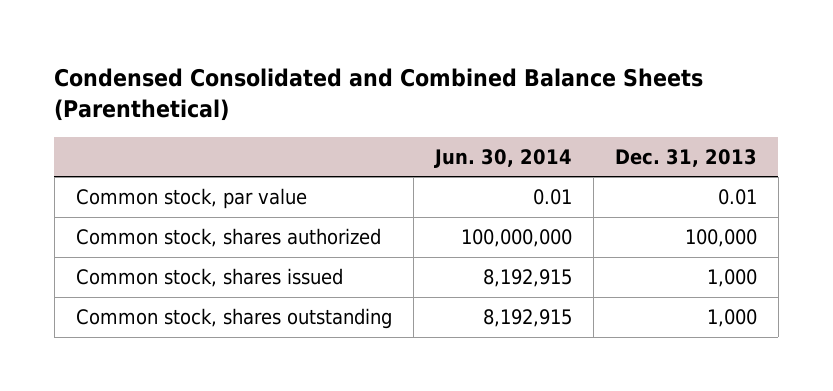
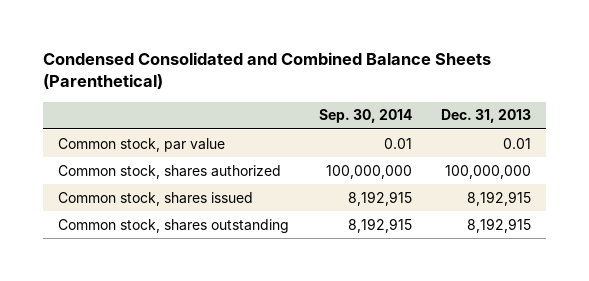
[433,148,572,168] Jun. 30, 2014 -> none
none -> [318,109,412,124] Sep. 30, 2014
[684,229,757,248] 100,000 -> [445,164,532,179] 100,000,000
[706,269,757,288] 1,000 -> [467,190,532,206] 8,192,915
[706,309,757,328] 1,000 -> [467,217,532,233] 8,192,915

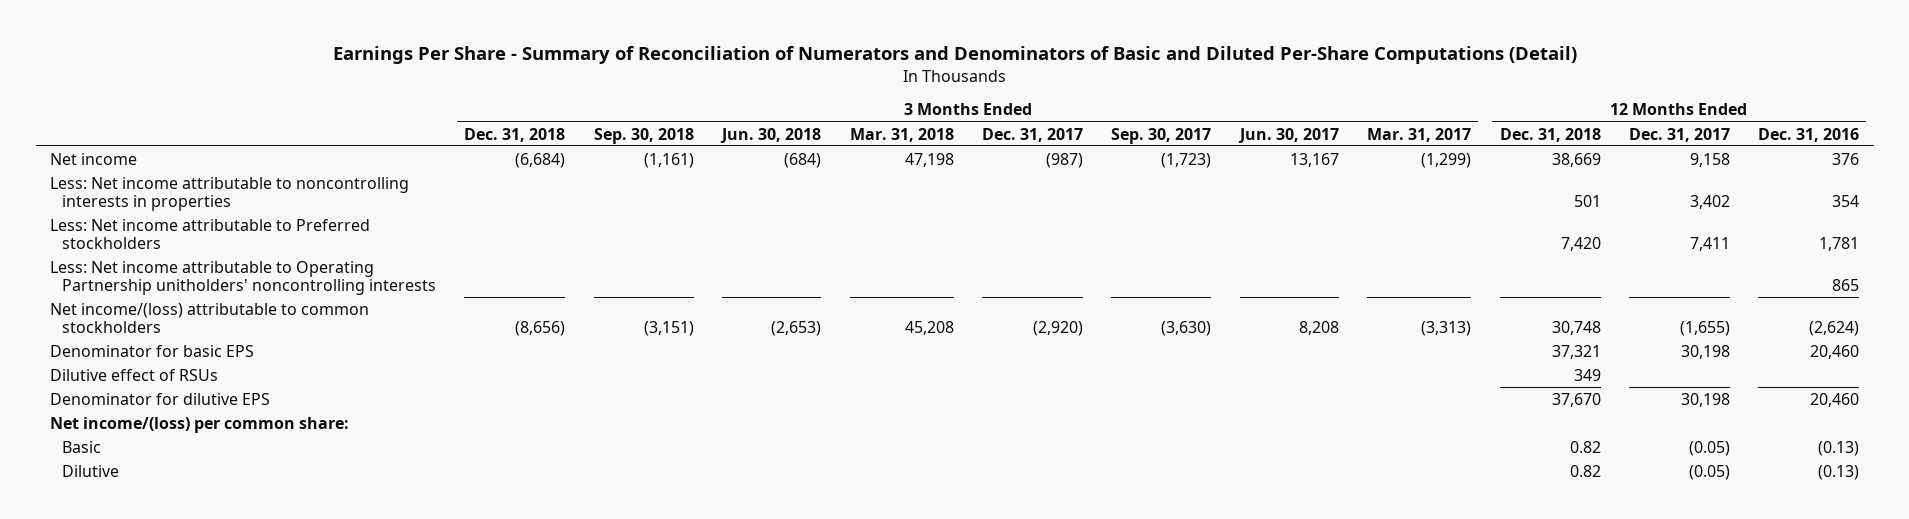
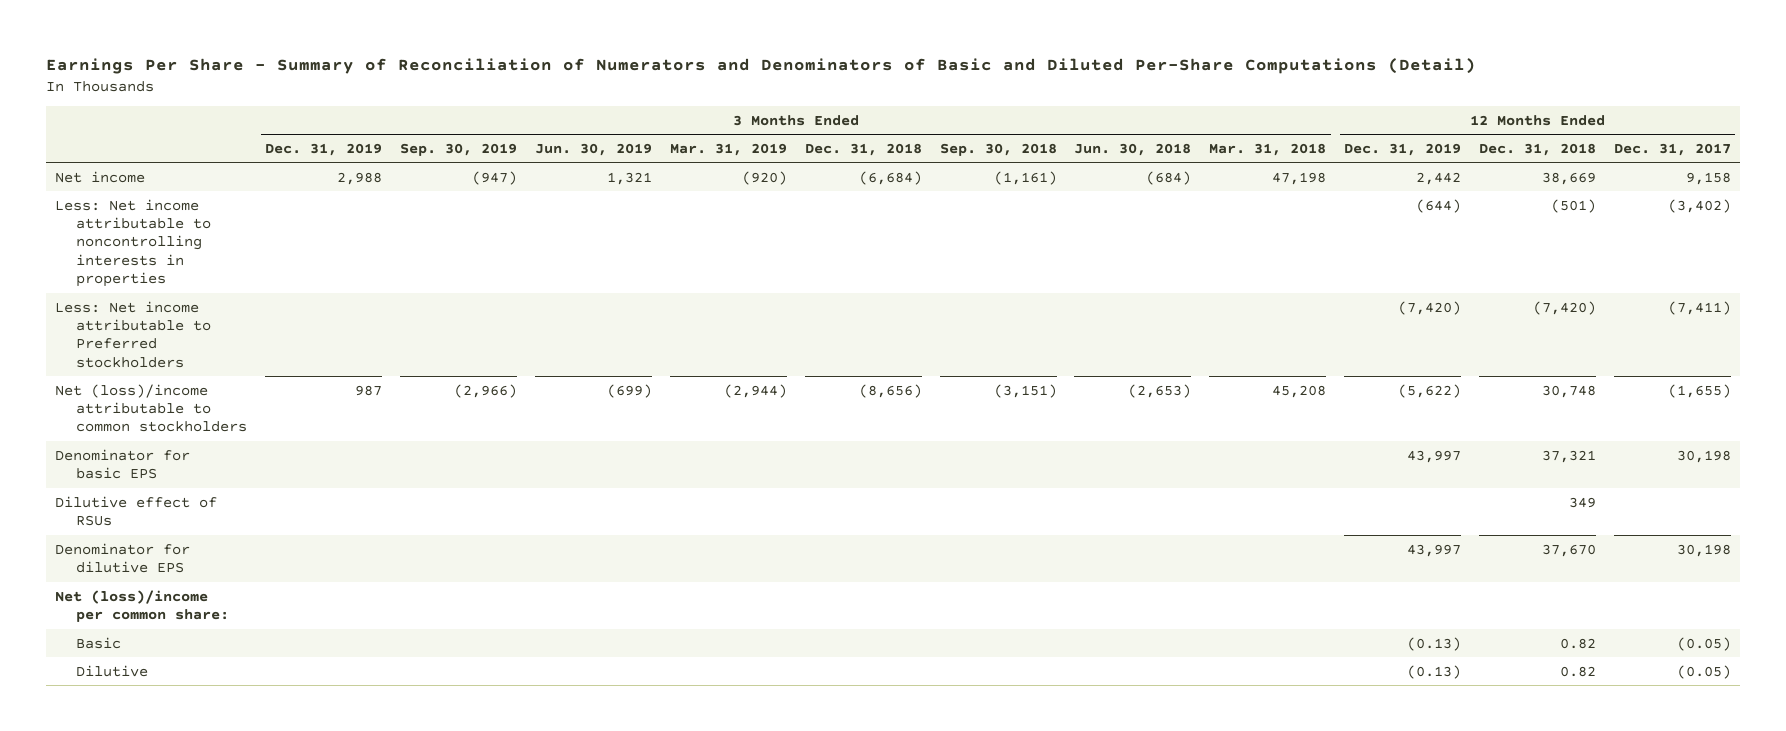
[981,127,1083,142] Dec. 31, 2017 -> none
[1111,127,1212,144] Sep. 30, 2017 -> none
[1237,127,1339,143] Jun. 30, 2017 -> none
[1367,127,1472,142] Mar. 31, 2017 -> none
[1758,127,1860,142] Dec. 31, 2016 -> none
none -> [265,142,383,156] Dec. 31, 2019
none -> [400,142,518,156] Sep. 30, 2019
none -> [534,142,652,156] Jun. 30, 2019
none -> [669,142,787,156] Mar. 31, 2019
none -> [1344,142,1462,156] Dec. 31, 2019
[49,260,436,296] Less: Net income attributable to Operating Partnership unitholders' noncontrolling interests -> none
[1573,195,1601,208] 501 -> [1551,198,1597,213] (501)
[1689,195,1730,210] 3,402 -> [1667,198,1731,213] (3,402)
[1560,237,1601,252] 7,420 -> [1533,300,1597,315] (7,420)
[1689,237,1730,252] 7,411 -> [1667,300,1731,315] (7,411)
[49,302,369,334] Net income/(loss) attributable to common stockholders -> [55,383,248,433] Net (loss)/income attributable to common stockholders
[49,416,349,433] Net income/(loss) per common share: -> [55,589,230,623] Net (loss)/income per common share:

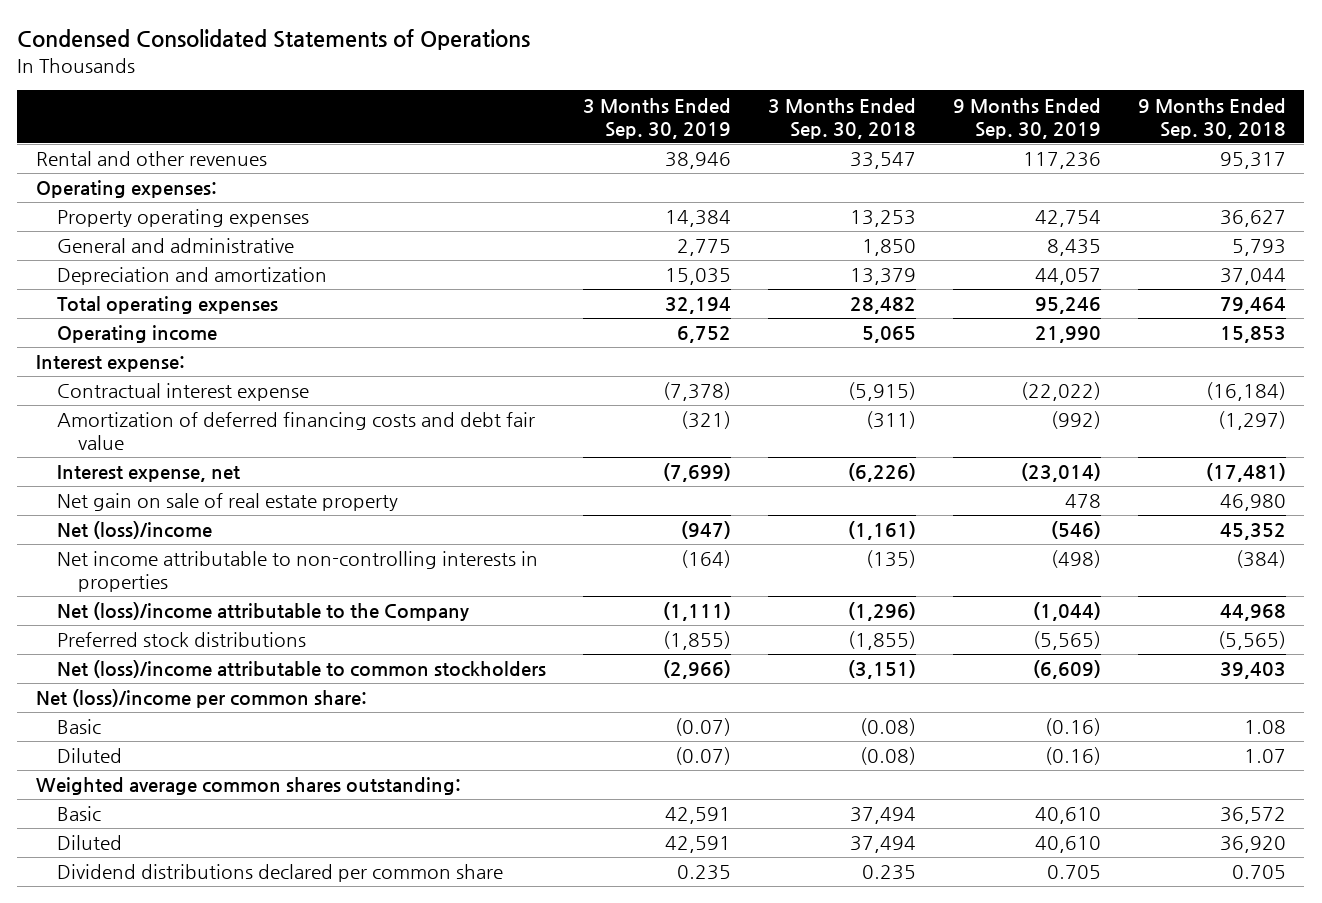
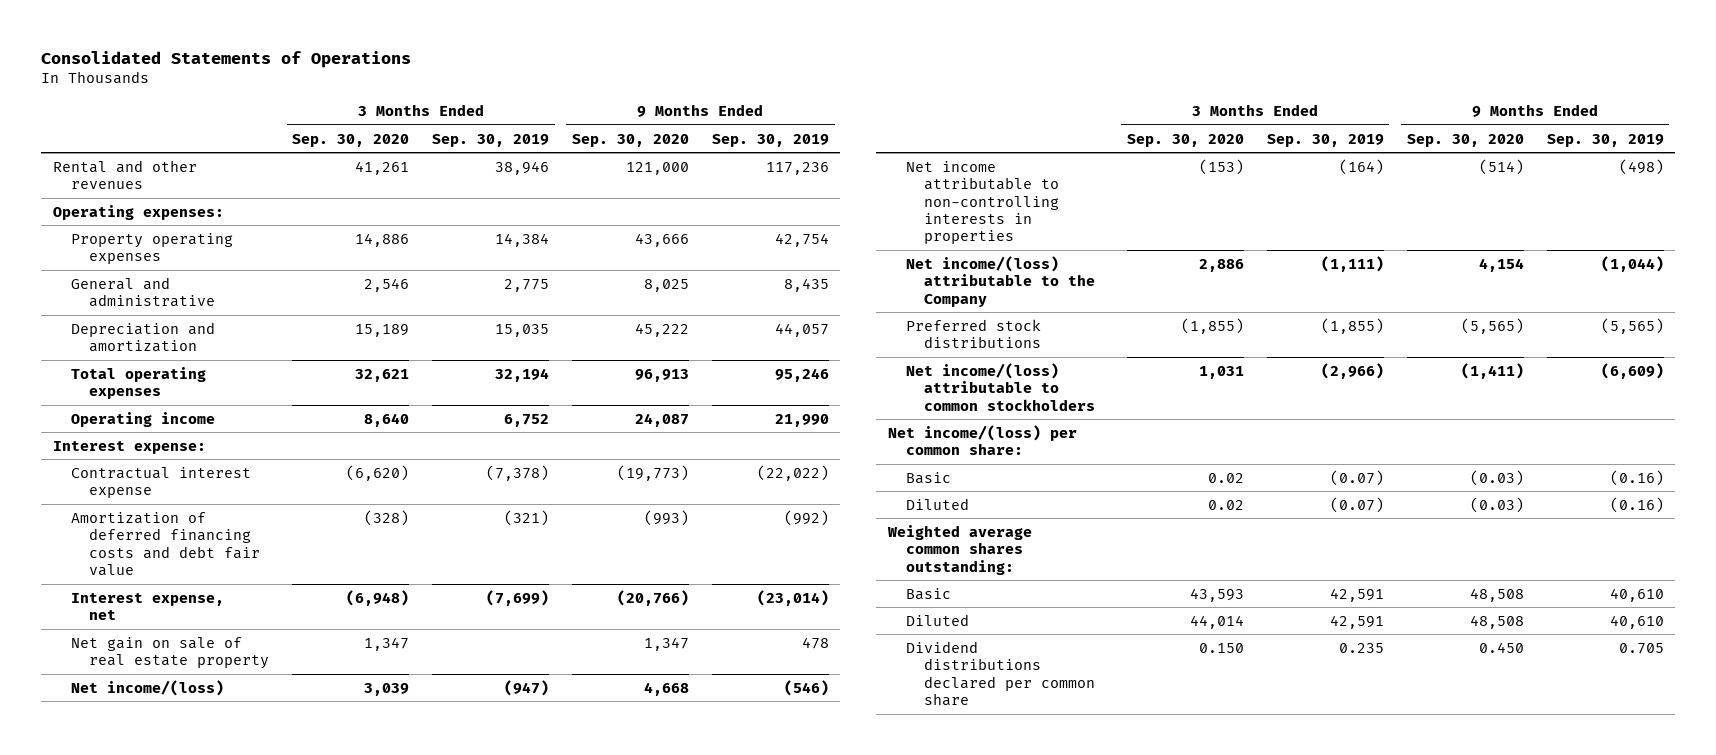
[17,29,531,51] Condensed Consolidated Statements of Operations -> [41,50,412,68] Consolidated Statements of Operations
[767,97,916,139] 3 Months Ended Sep. 30, 2018 -> none
[1137,97,1286,139] 9 Months Ended Sep. 30, 2018 -> none
none -> [292,133,410,147] Sep. 30, 2020
none -> [571,133,689,147] Sep. 30, 2020
[57,521,213,540] Net (loss)/income -> [71,679,225,696] Net income/(loss)
[57,602,470,622] Net (loss)/income attributable to the Company -> [905,255,1095,307] Net income/(loss) attributable to the Company
[57,660,547,679] Net (loss)/income attributable to common stockholders -> [905,362,1095,411] Net income/(loss) attributable to common stockholders
[35,689,367,709] Net (loss)/income per common share: -> [887,424,1077,456] Net income/(loss) per common share:

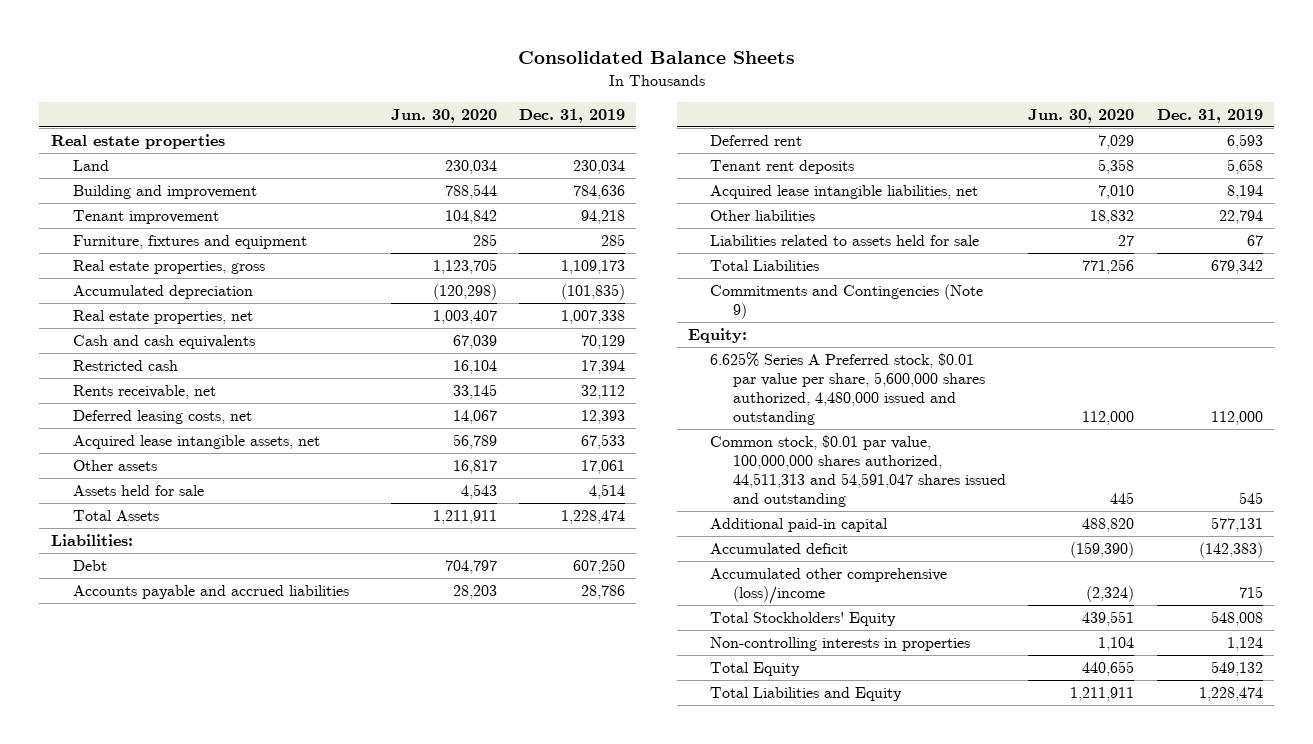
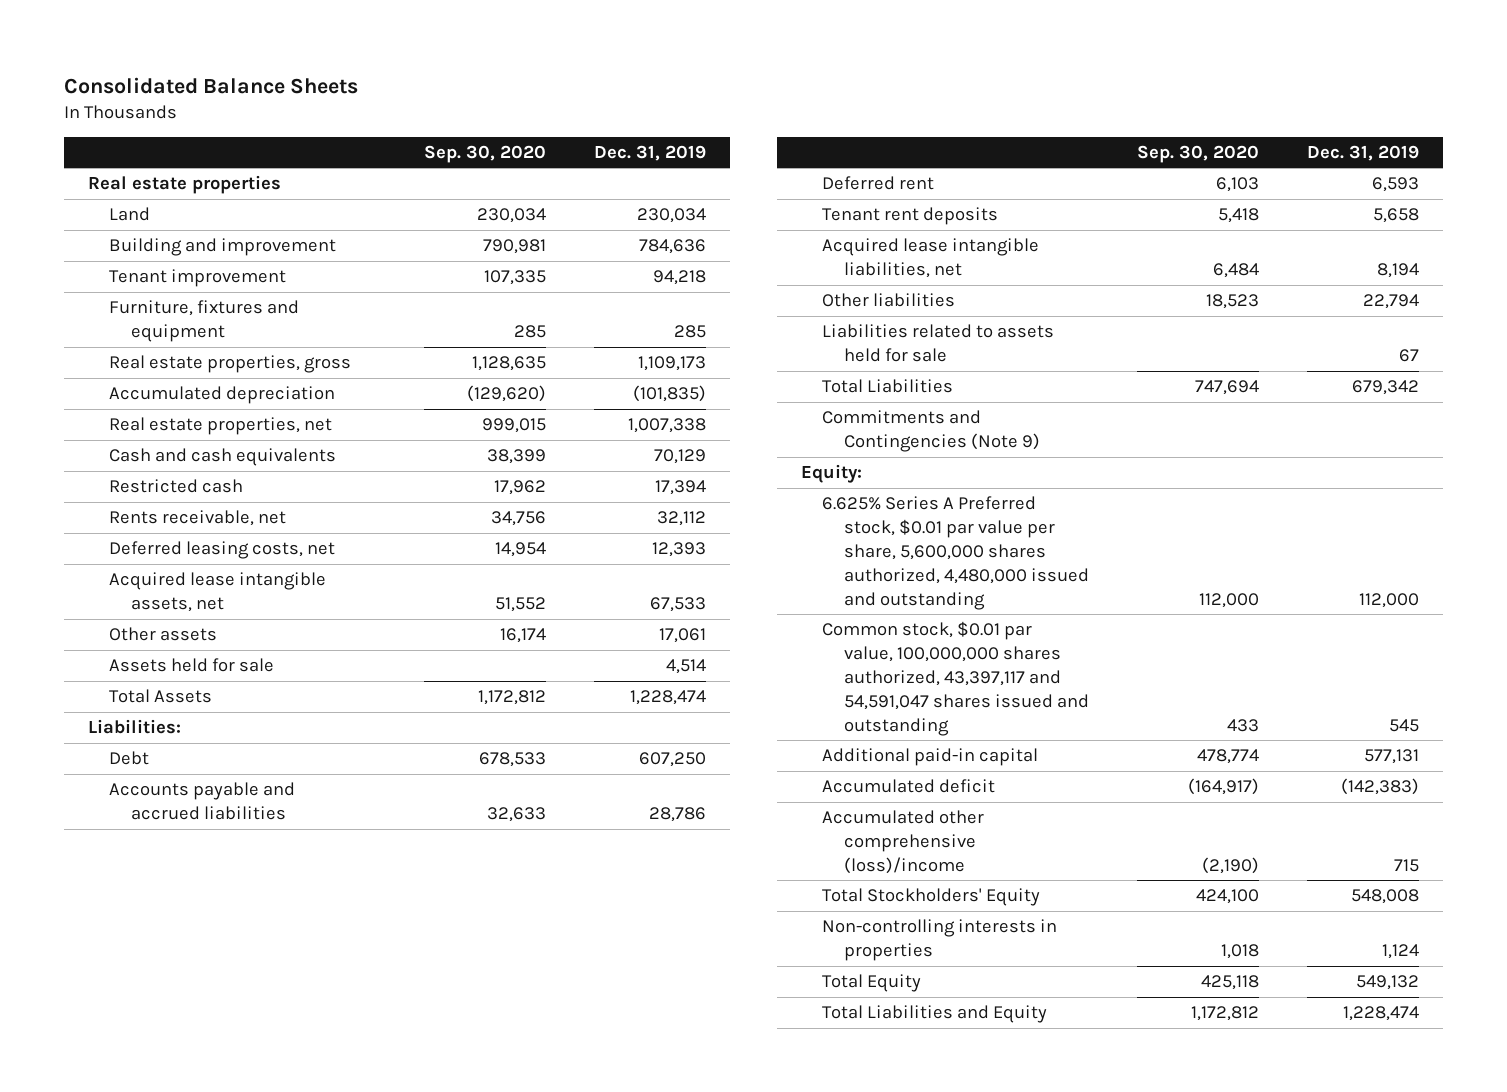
[391,108,498,123] Jun. 30, 2020 -> none
none -> [423,144,546,163] Sep. 30, 2020
[710,434,1006,508] Common stock, $0.01 par value, 100,000,000 shares authorized, 44,511,313 and 54,591,047 shares issued and outstanding -> [822,621,1089,736] Common stock, $0.01 par value, 100,000,000 shares authorized, 43,397,117 and 54,591,047 shares issued and outstanding

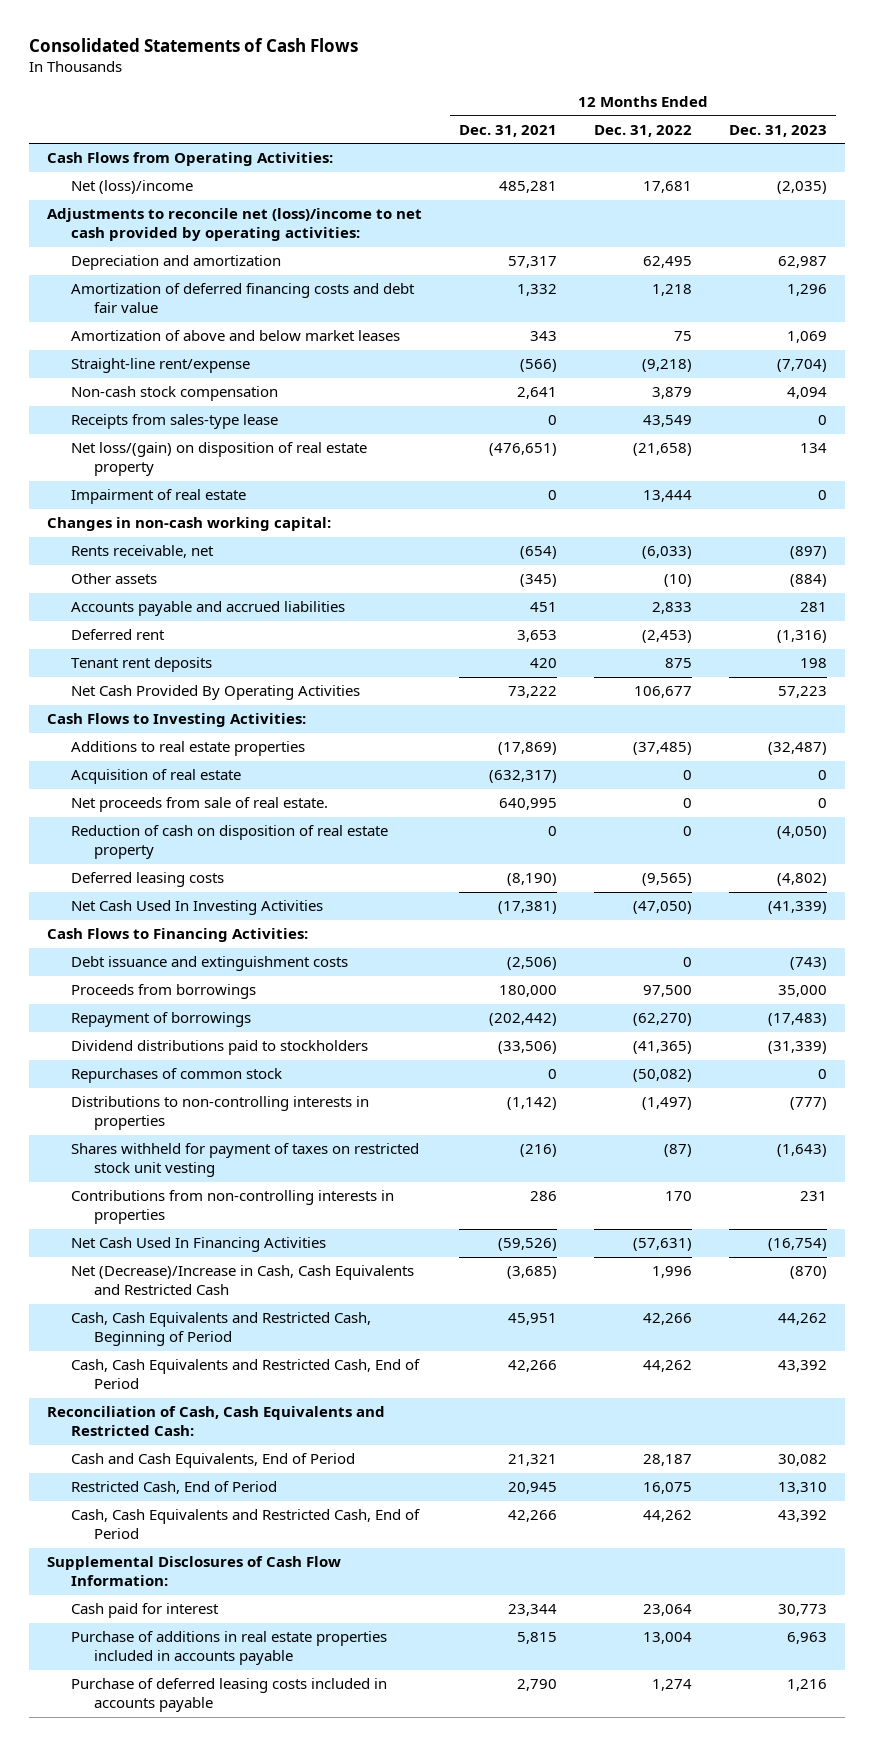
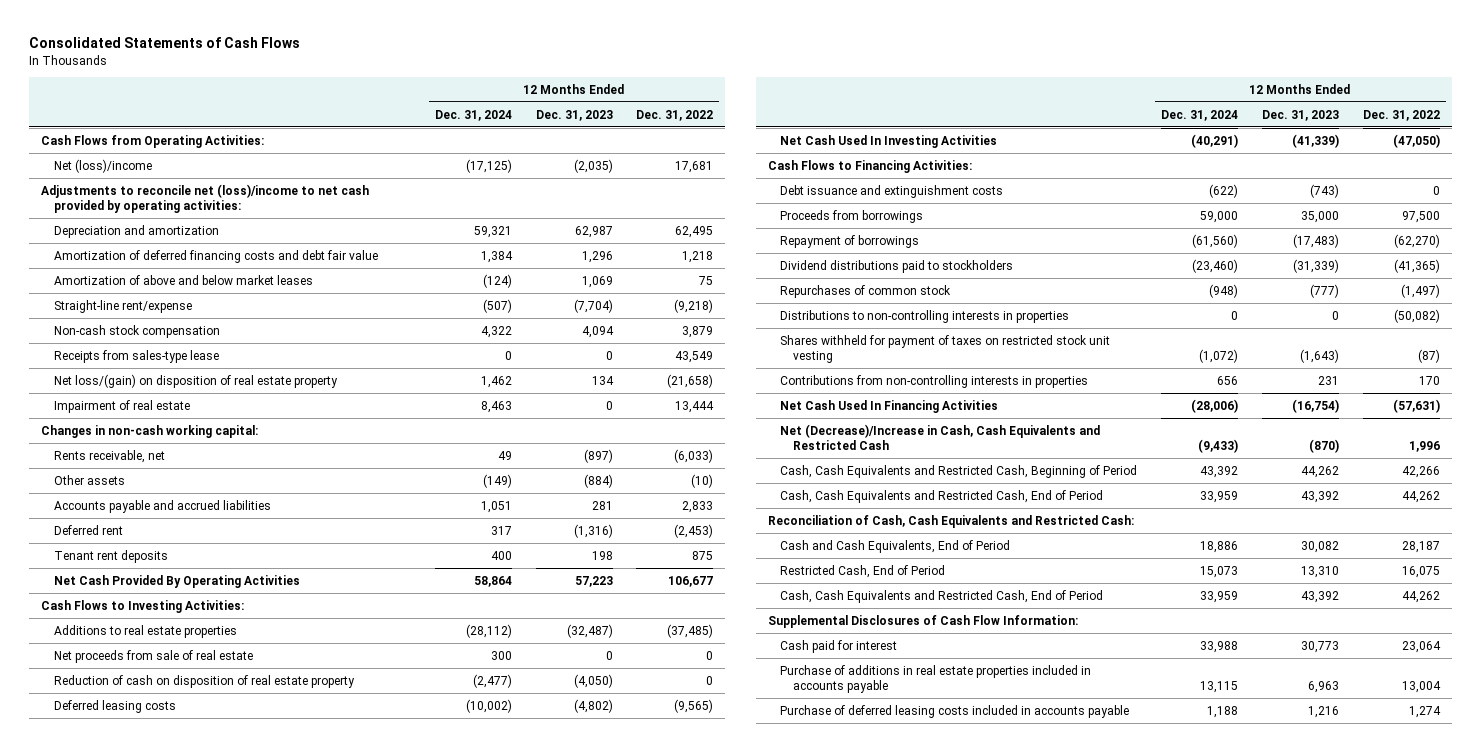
[459,124,558,137] Dec. 31, 2021 -> none
none -> [434,109,512,121] Dec. 31, 2024
[70,769,241,785] Acquisition of real estate -> none
[70,797,328,813] Net proceeds from sale of real estate. -> [54,649,254,663] Net proceeds from sale of real estate
[632,1069,692,1083] (50,082) -> [1400,283,1440,298] (1,497)
[817,1069,827,1080] 0 -> [1309,283,1339,298] (777)
[641,1097,692,1111] (1,497) -> [1393,308,1440,323] (50,082)
[789,1097,827,1111] (777) -> [1331,310,1339,320] 0

